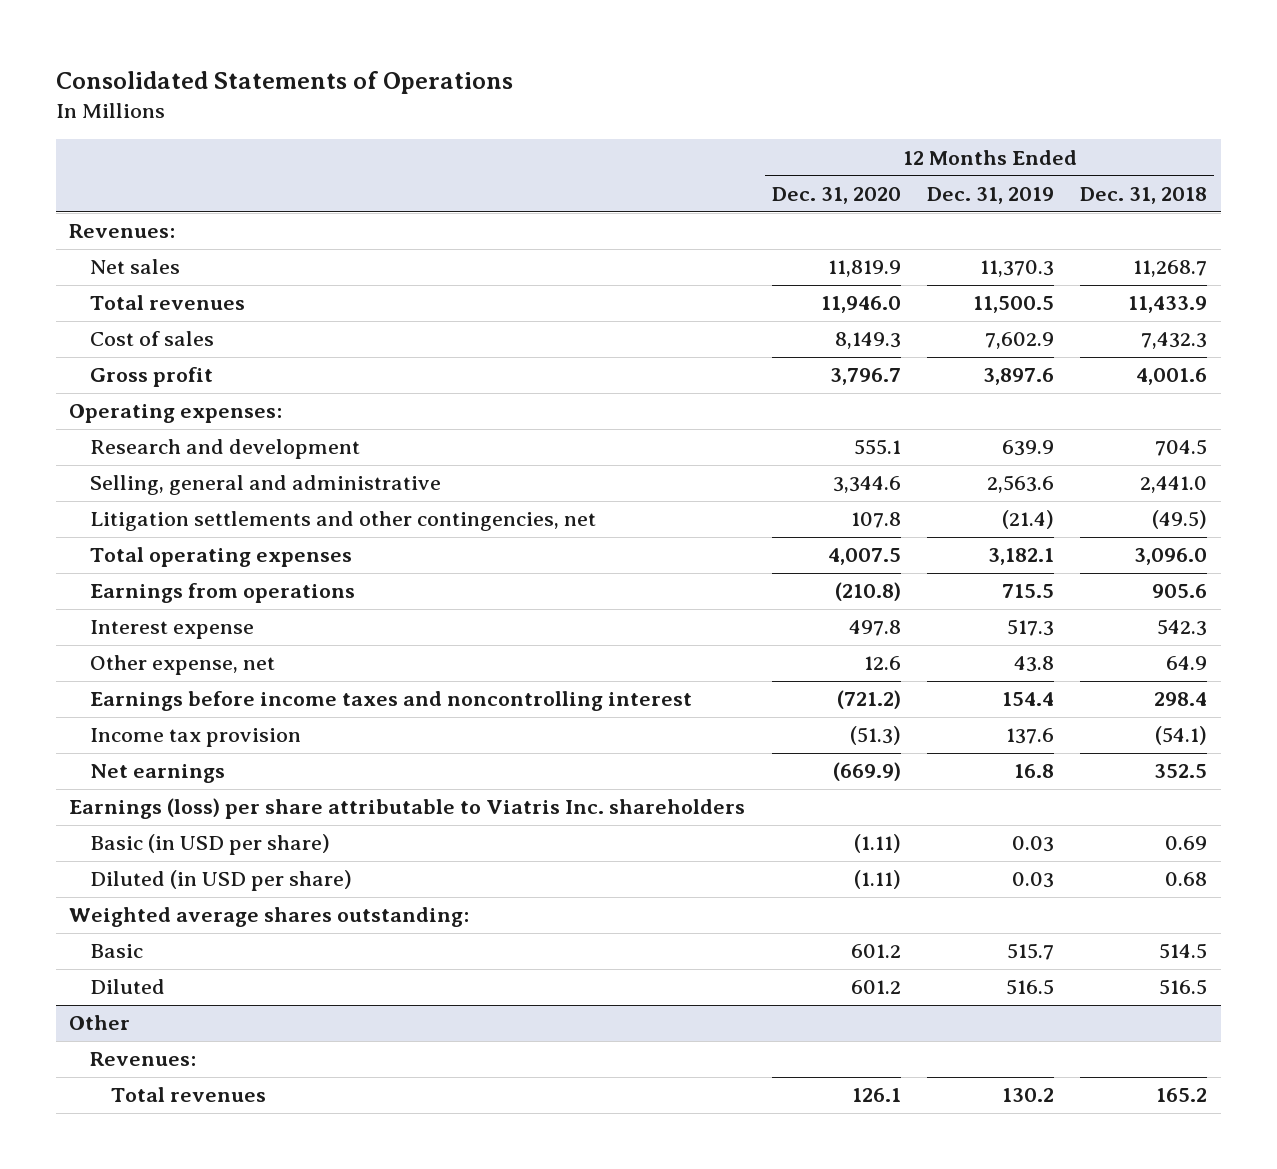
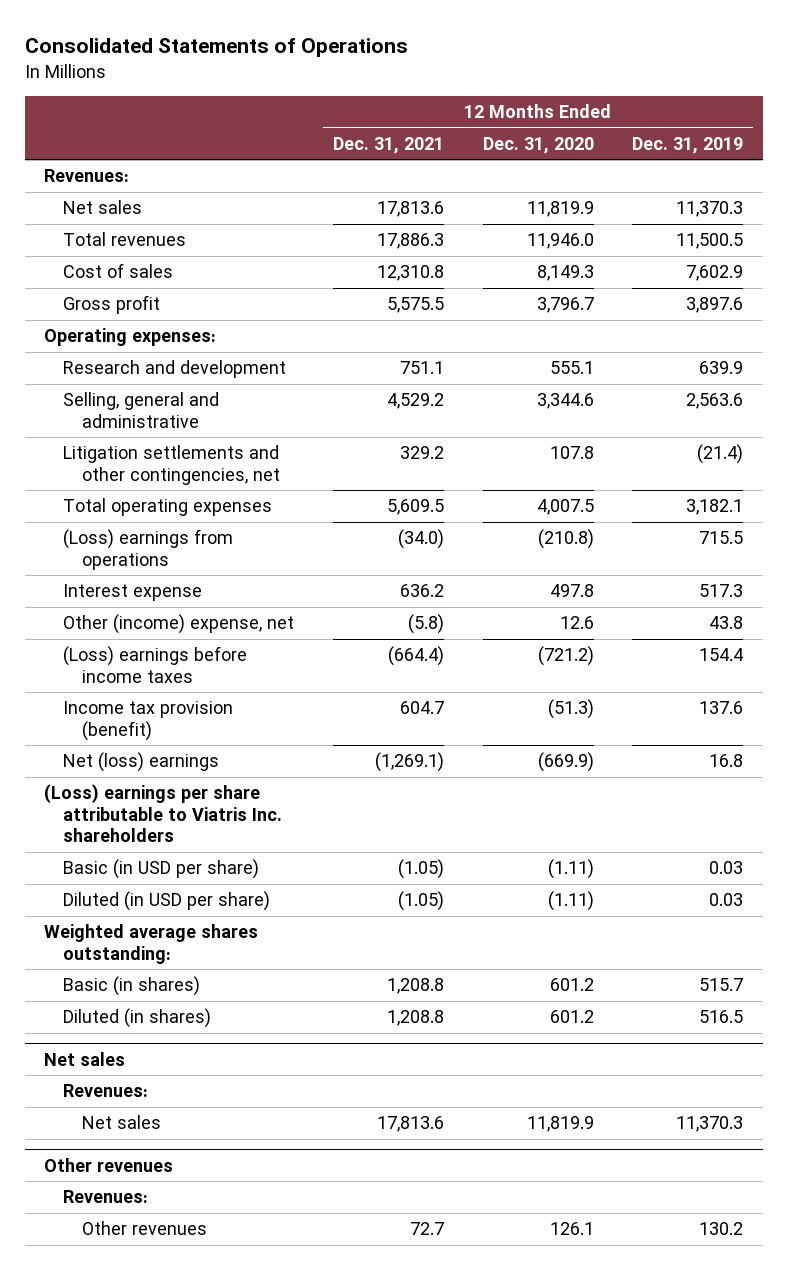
[1080,186,1208,204] Dec. 31, 2018 -> none
none -> [332,136,444,154] Dec. 31, 2021
[90,583,356,604] Earnings from operations -> [62,529,233,570] (Loss) earnings from operations
[90,655,276,676] Other expense, net -> [62,614,294,635] Other (income) expense, net
[90,691,693,712] Earnings before income taxes and noncontrolling interest -> [62,646,247,683] (Loss) earnings before income taxes
[90,728,302,748] Income tax provision -> [62,701,233,741] Income tax provision (benefit)
[90,764,226,784] Net earnings -> [62,752,219,773] Net (loss) earnings
[69,798,746,820] Earnings (loss) per share attributable to Viatris Inc. shareholders -> [44,784,282,843] (Loss) earnings per share attributable to Viatris Inc. shareholders
[69,1015,131,1031] Other -> none
[90,944,144,959] Basic -> [62,976,200,997] Basic (in shares)
[90,979,166,995] Diluted -> [62,1008,211,1029] Diluted (in shares)
none -> [44,1052,126,1067] Net sales
none -> [81,1115,161,1130] Net sales
none -> [44,1158,174,1173] Other revenues
none -> [62,1190,148,1204] Revenues:
[110,1087,266,1103] Total revenues -> [81,1221,207,1236] Other revenues

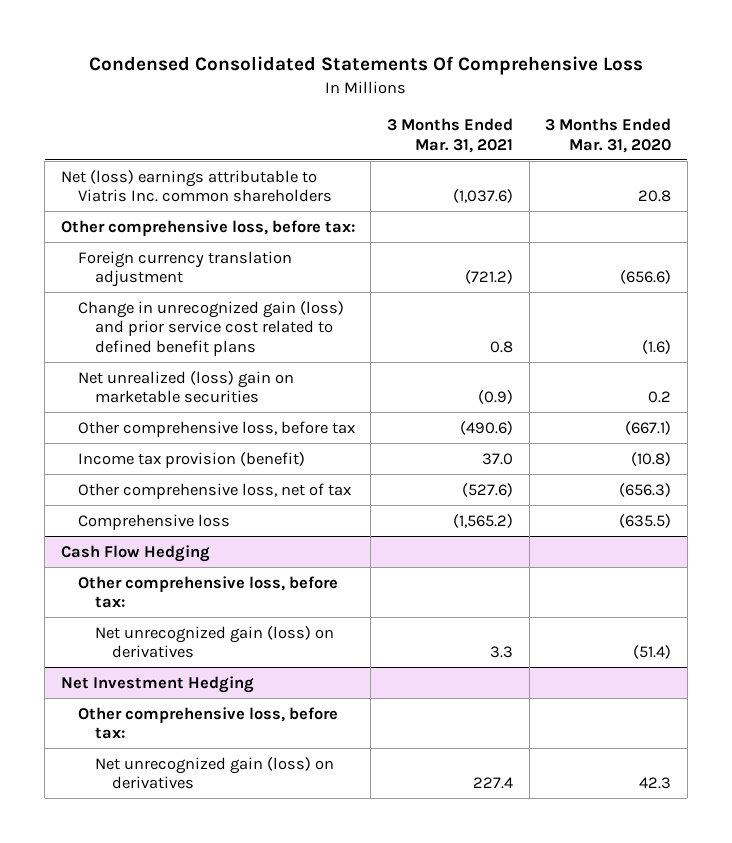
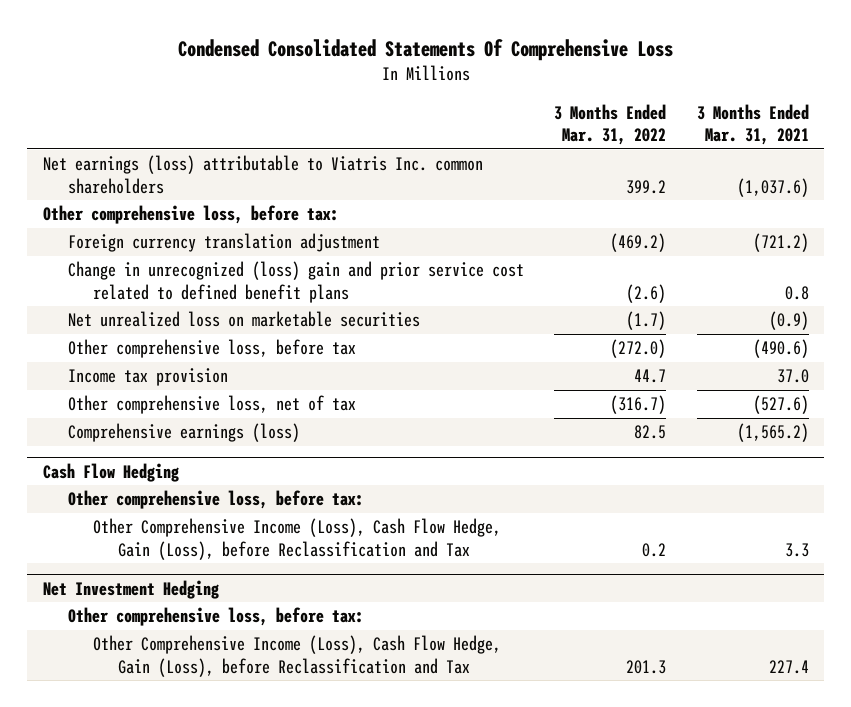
[545,118,672,153] 3 Months Ended Mar. 31, 2020 -> none
none -> [554,103,667,146] 3 Months Ended Mar. 31, 2022
[60,169,332,203] Net (loss) earnings attributable to Viatris Inc. common shareholders -> [42,155,483,194] Net earnings (loss) attributable to Viatris Inc. common shareholders
[77,300,344,356] Change in unrecognized gain (loss) and prior service cost related to defined benefit plans -> [67,261,524,303] Change in unrecognized (loss) gain and prior service cost related to defined benefit plans
[77,370,294,404] Net unrealized (loss) gain on marketable securities -> [67,311,420,328] Net unrealized loss on marketable securities
[77,451,305,468] Income tax provision (benefit) -> [67,368,228,387] Income tax provision
[77,513,230,530] Comprehensive loss -> [67,423,300,443] Comprehensive earnings (loss)
[94,625,334,659] Net unrecognized gain (loss) on derivatives -> none
none -> [92,518,501,560] Other Comprehensive Income (Loss), Cash Flow Hedge, Gain (Loss), before Reclassification and Tax
[94,756,334,790] Net unrecognized gain (loss) on derivatives -> [92,635,501,677] Other Comprehensive Income (Loss), Cash Flow Hedge, Gain (Loss), before Reclassification and Tax

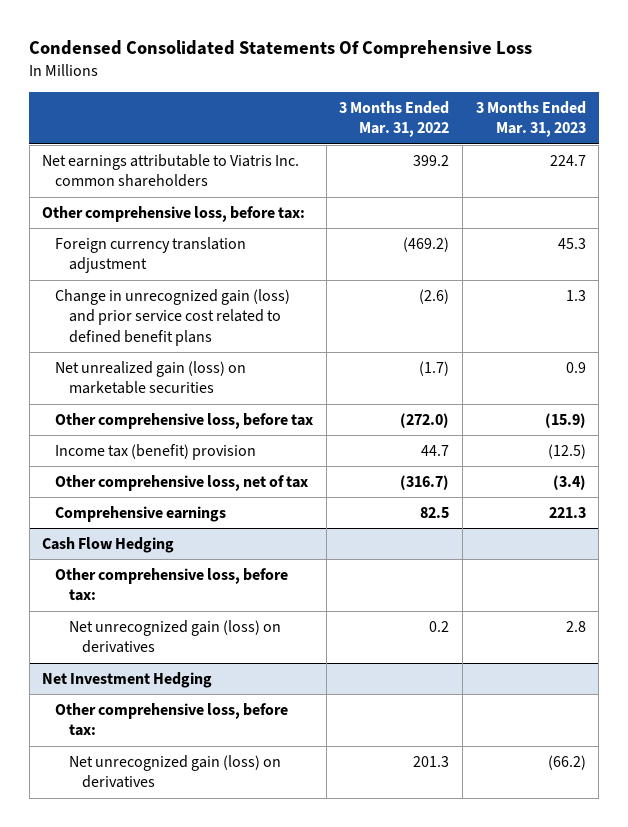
[696,103,809,146] 3 Months Ended Mar. 31, 2021 -> none
none -> [475,100,586,138] 3 Months Ended Mar. 31, 2023
[42,155,483,194] Net earnings (loss) attributable to Viatris Inc. common shareholders -> [42,153,300,188] Net earnings attributable to Viatris Inc. common shareholders
[67,261,524,303] Change in unrecognized (loss) gain and prior service cost related to defined benefit plans -> [55,288,291,347] Change in unrecognized gain (loss) and prior service cost related to defined benefit plans
[67,311,420,328] Net unrealized loss on marketable securities -> [55,360,247,395] Net unrealized gain (loss) on marketable securities
[67,368,228,387] Income tax provision -> [55,443,257,460] Income tax (benefit) provision
[67,423,300,443] Comprehensive earnings (loss) -> [55,505,227,522] Comprehensive earnings
[92,518,501,560] Other Comprehensive Income (Loss), Cash Flow Hedge, Gain (Loss), before Reclassification and Tax -> none
none -> [68,619,281,654] Net unrecognized gain (loss) on derivatives
[92,635,501,677] Other Comprehensive Income (Loss), Cash Flow Hedge, Gain (Loss), before Reclassification and Tax -> [68,754,281,789] Net unrecognized gain (loss) on derivatives

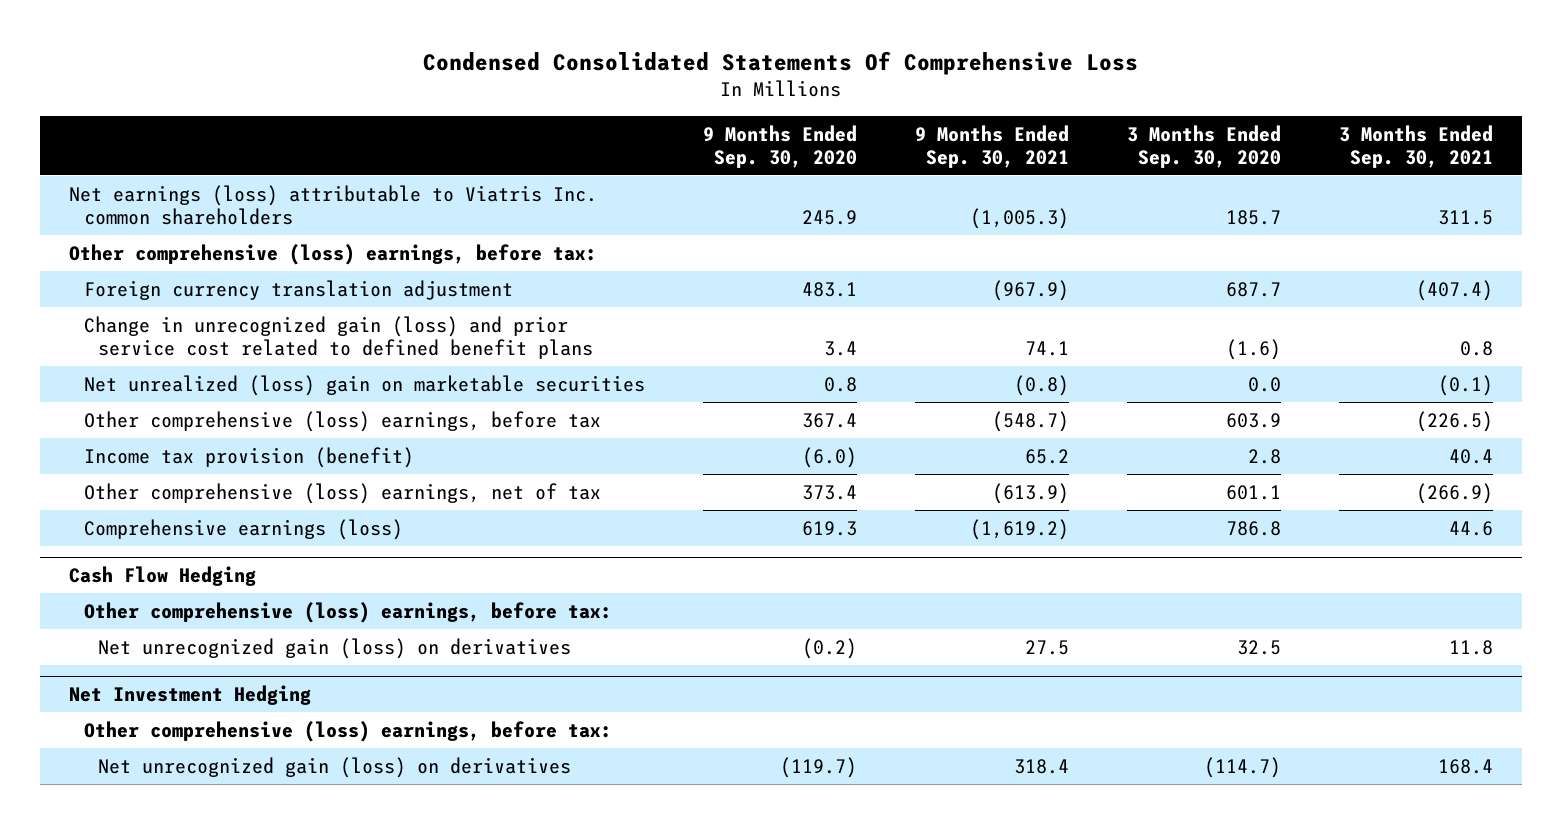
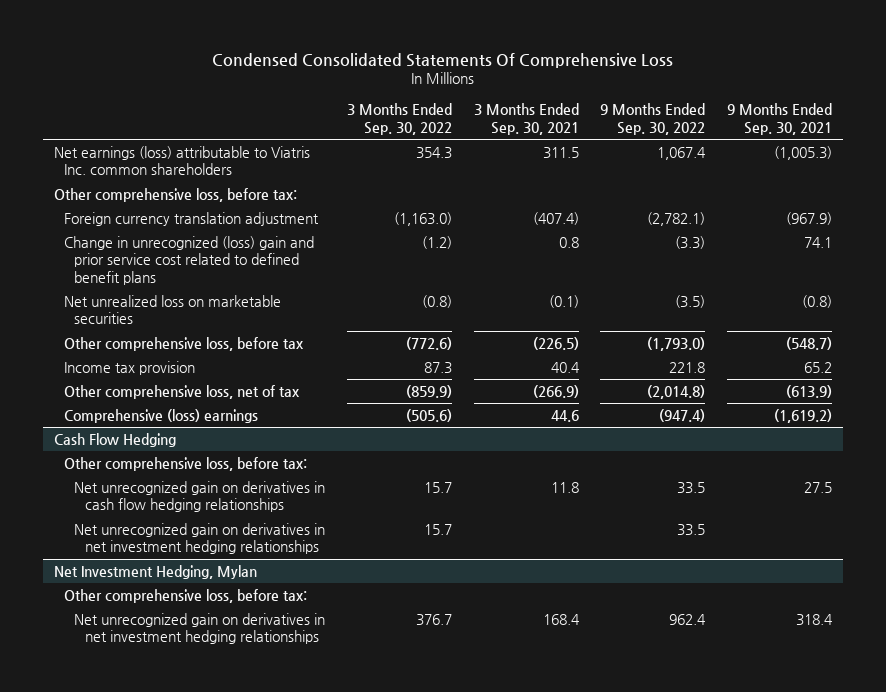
[702,124,857,168] 9 Months Ended Sep. 30, 2020 -> none
[1127,124,1282,168] 3 Months Ended Sep. 30, 2020 -> none
none -> [347,103,453,135] 3 Months Ended Sep. 30, 2022
none -> [600,103,706,135] 9 Months Ended Sep. 30, 2022
[68,243,597,265] Other comprehensive (loss) earnings, before tax: -> [53,188,297,203] Other comprehensive loss, before tax:
[83,315,594,359] Change in unrecognized gain (loss) and prior service cost related to defined benefit plans -> [64,236,315,285] Change in unrecognized (loss) gain and prior service cost related to defined benefit plans
[83,374,645,396] Net unrealized (loss) gain on marketable securities -> [64,295,282,325] Net unrealized loss on marketable securities
[83,410,601,432] Other comprehensive (loss) earnings, before tax -> [64,337,305,352] Other comprehensive loss, before tax
[83,446,414,468] Income tax provision (benefit) -> [64,361,196,376] Income tax provision
[83,482,601,504] Other comprehensive (loss) earnings, net of tax -> [64,385,301,400] Other comprehensive loss, net of tax
[83,518,403,540] Comprehensive earnings (loss) -> [64,409,259,424] Comprehensive (loss) earnings
[83,601,612,623] Other comprehensive (loss) earnings, before tax: -> [64,457,308,472] Other comprehensive loss, before tax:
[98,637,572,659] Net unrecognized gain (loss) on derivatives -> [74,481,326,513] Net unrecognized gain on derivatives in cash flow hedging relationships
none -> [74,523,326,555] Net unrecognized gain on derivatives in net investment hedging relationships
[68,685,311,706] Net Investment Hedging -> [53,565,257,580] Net Investment Hedging, Mylan
[83,720,612,742] Other comprehensive (loss) earnings, before tax: -> [64,589,308,604] Other comprehensive loss, before tax:
[98,756,572,778] Net unrecognized gain (loss) on derivatives -> [74,613,326,645] Net unrecognized gain on derivatives in net investment hedging relationships

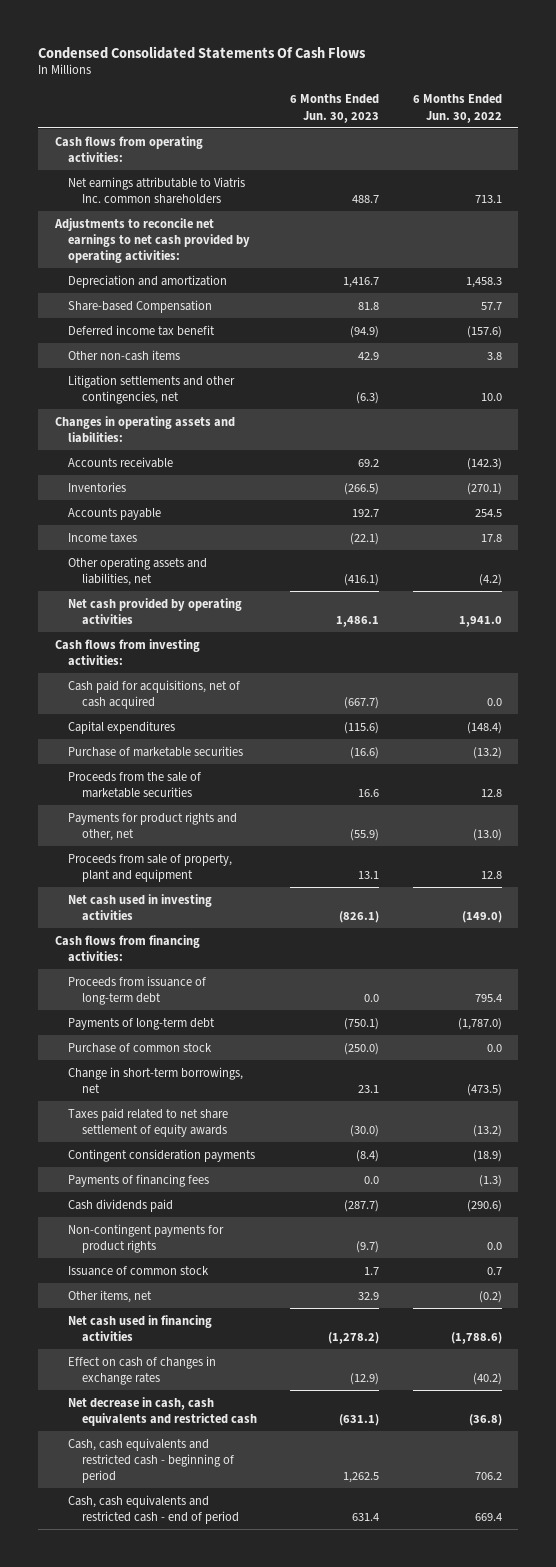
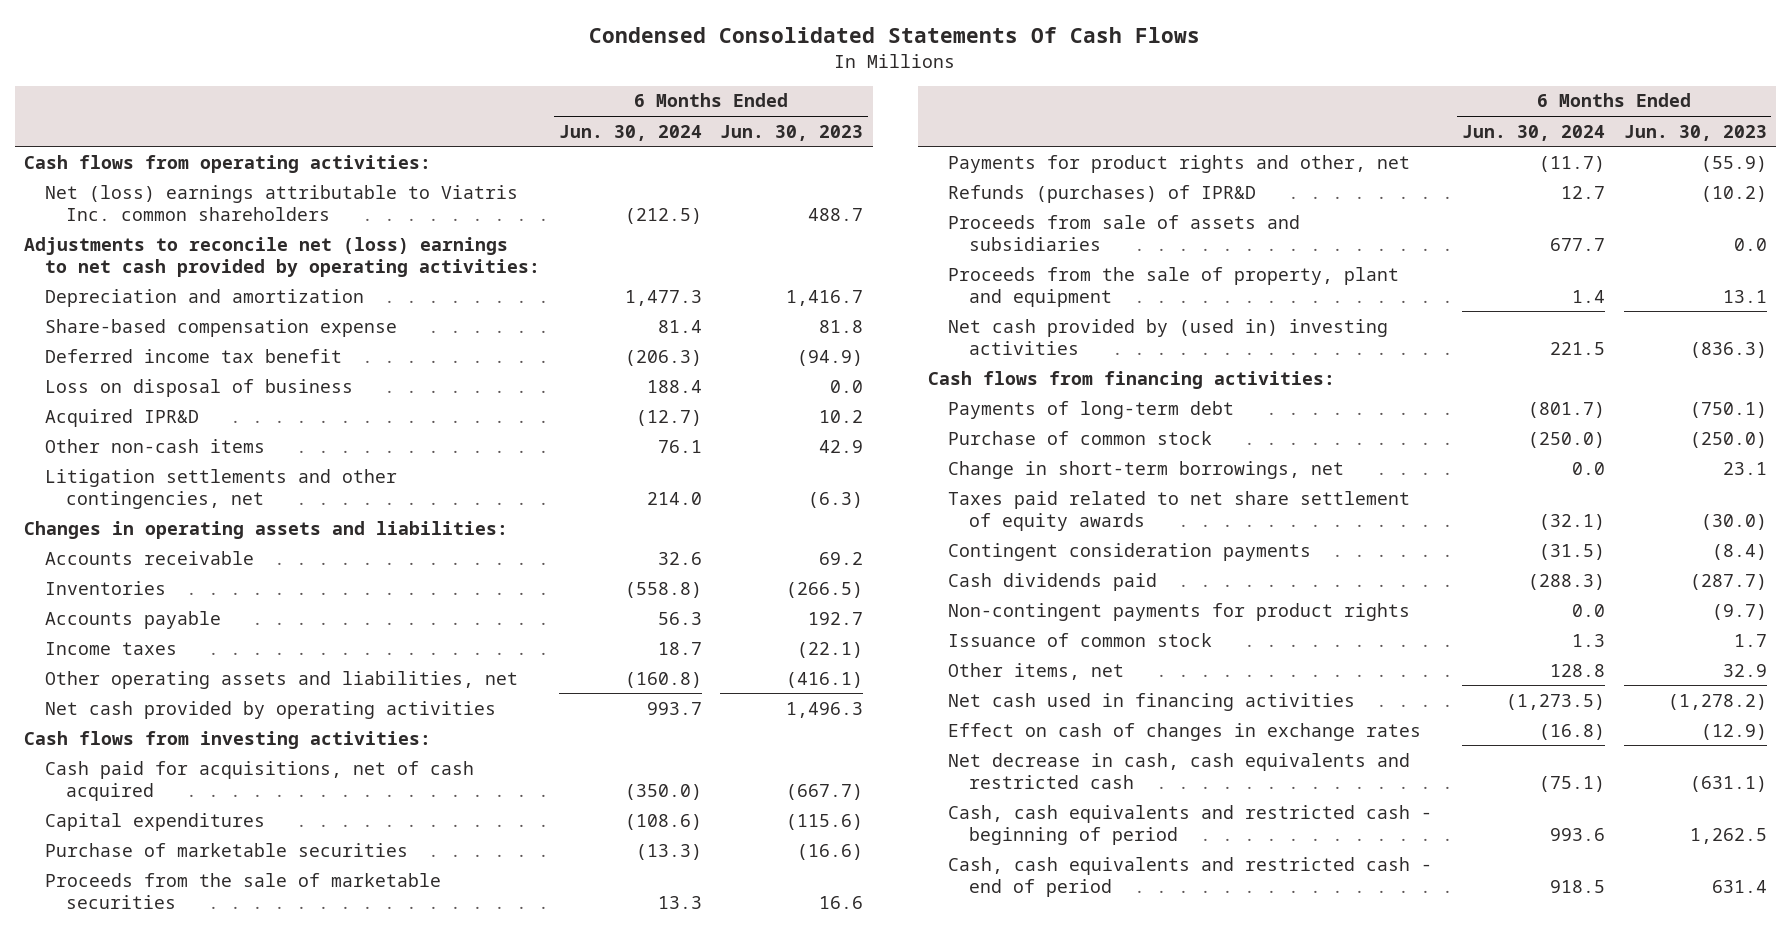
[412,94,502,123] 6 Months Ended Jun. 30, 2022 -> none
none -> [558,124,702,141] Jun. 30, 2024
[68,176,246,204] Net earnings attributable to Viatris Inc. common shareholders -> [45,184,519,221] Net (loss) earnings attributable to Viatris Inc. common shareholders
[53,217,251,263] Adjustments to reconcile net earnings to net cash provided by operating activities: -> [24,236,541,277] Adjustments to reconcile net (loss) earnings to net cash provided by operating activities:
[68,299,213,313] Share-based Compensation -> [45,318,398,337] Share-based compensation expense
none -> [45,378,354,397] Loss on disposal of business
none -> [45,408,200,427] Acquired IPR&D
[336,615,380,627] 1,486.1 -> [786,701,864,718] 1,496.3
none -> [948,184,1257,203] Refunds (purchases) of IPR&D
none -> [948,214,1301,251] Proceeds from sale of assets and subsidiaries
[68,853,233,882] Proceeds from sale of property, plant and equipment -> [948,266,1400,307] Proceeds from the sale of property, plant and equipment
[68,893,213,921] Net cash used in investing activities -> [948,318,1389,355] Net cash provided by (used in) investing activities
[339,910,380,923] (826.1) -> [1689,341,1767,358] (836.3)
[68,975,207,1005] Proceeds from issuance of long-term debt -> none
[68,1173,210,1187] Payments of financing fees -> none

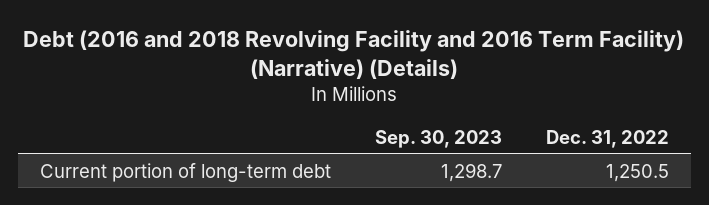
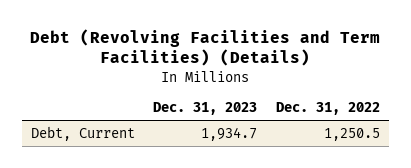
[23,30,685,80] Debt (2016 and 2018 Revolving Facility and 2016 Term Facility) (Narrative) (Details) -> [30,28,381,67] Debt (Revolving Facilities and Term Facilities) (Details)
[374,129,502,148] Sep. 30, 2023 -> none
none -> [153,102,258,116] Dec. 31, 2023
[39,162,331,182] Current portion of long-term debt -> [30,126,135,142] Debt, Current

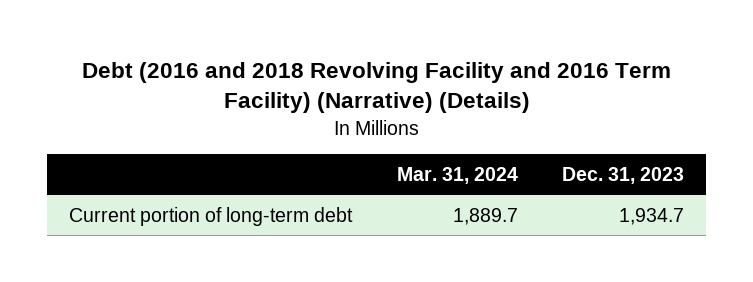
[30,28,381,67] Debt (Revolving Facilities and Term Facilities) (Details) -> [81,61,671,114] Debt (2016 and 2018 Revolving Facility and 2016 Term Facility) (Narrative) (Details)
[275,102,380,116] Dec. 31, 2022 -> none
none -> [396,167,518,185] Mar. 31, 2024
[30,126,135,142] Debt, Current -> [69,206,354,226] Current portion of long-term debt

